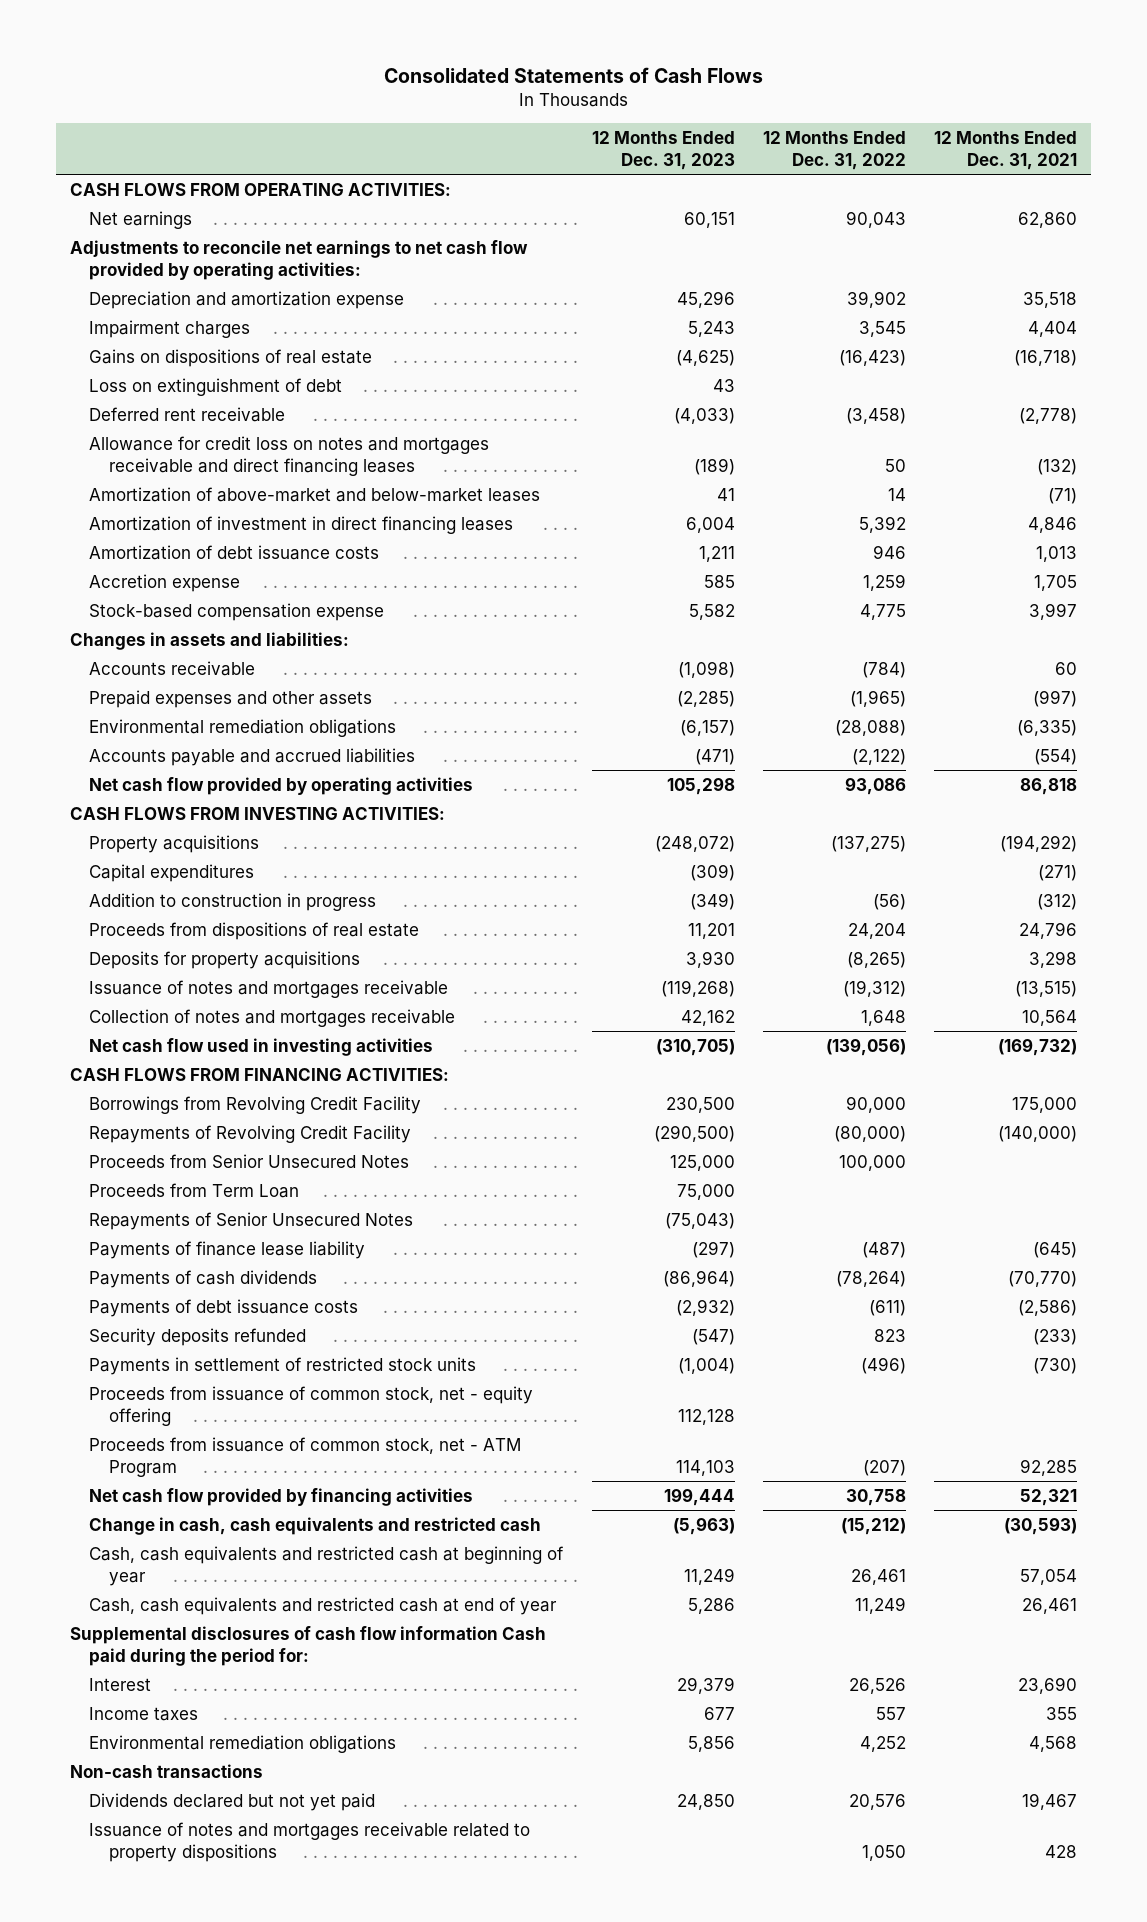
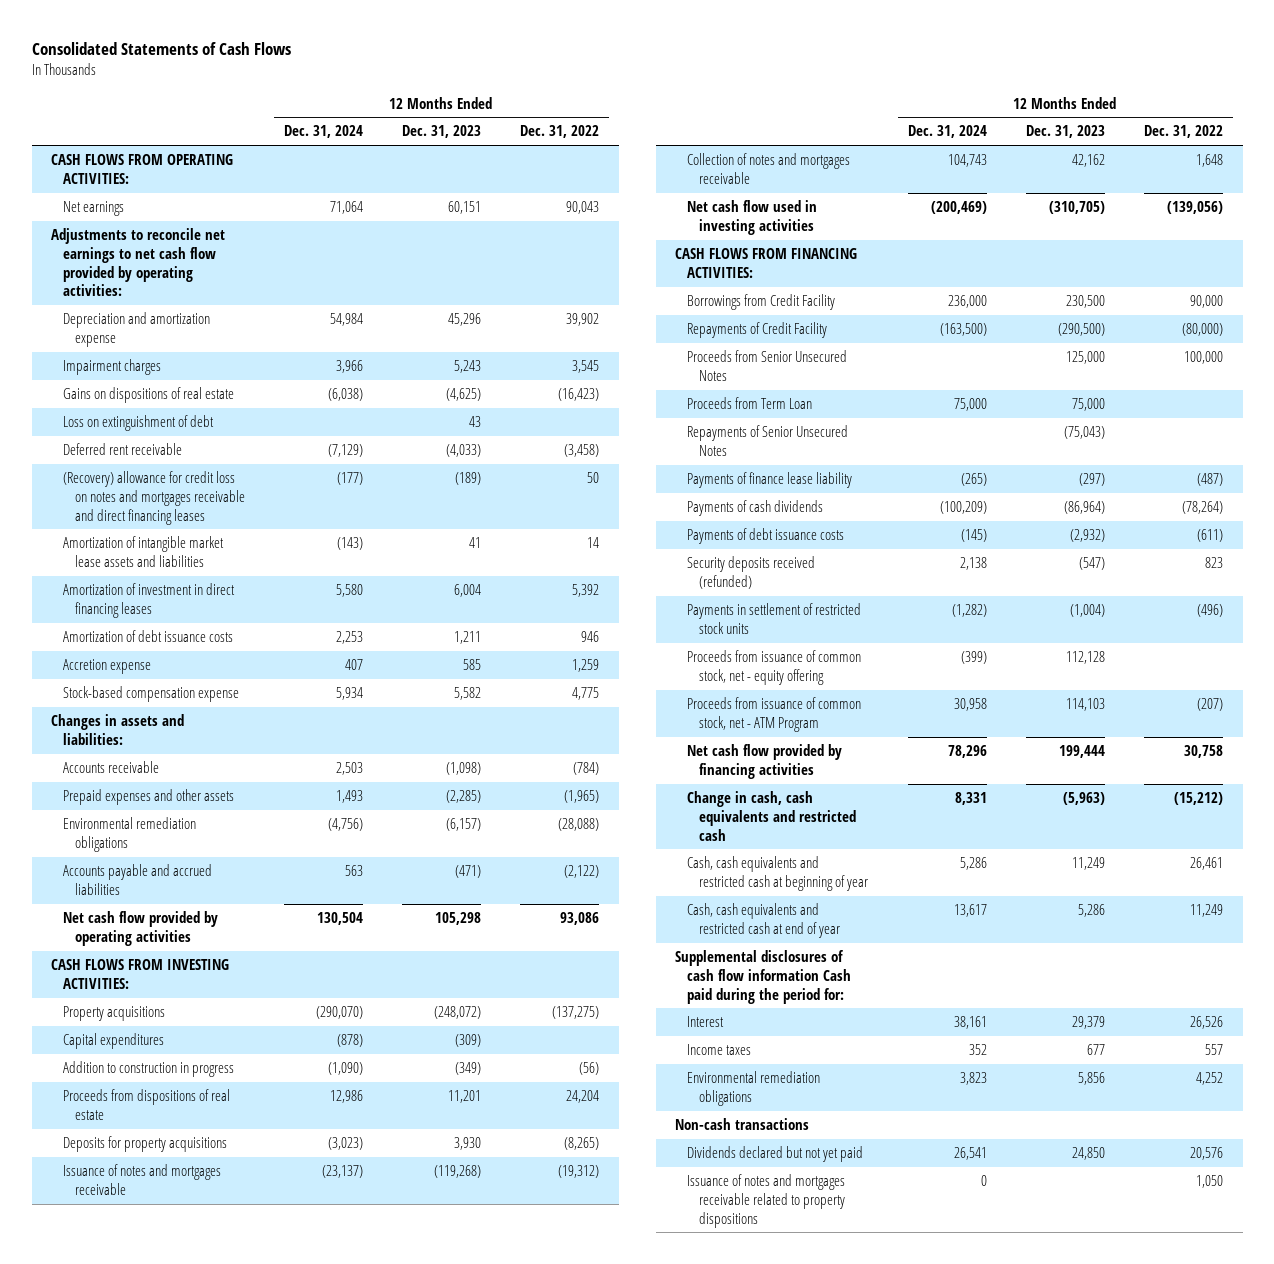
[934,130,1078,170] 12 Months Ended Dec. 31, 2021 -> none
none -> [283,125,363,139] Dec. 31, 2024
[89,435,490,476] Allowance for credit loss on notes and mortgages receivable and direct financing leases -> [62,471,245,525] (Recovery) allowance for credit loss on notes and mortgages receivable and direct financing leases
[89,486,541,502] Amortization of above-market and below-market leases -> [62,536,224,567] Amortization of intangible market lease assets and liabilities
[89,1095,422,1114] Borrowings from Revolving Credit Facility -> [686,294,835,311] Borrowings from Credit Facility
[89,1124,412,1143] Repayments of Revolving Credit Facility -> [686,322,827,339] Repayments of Credit Facility
[89,1327,307,1346] Security deposits refunded -> [686,556,815,589] Security deposits received (refunded)

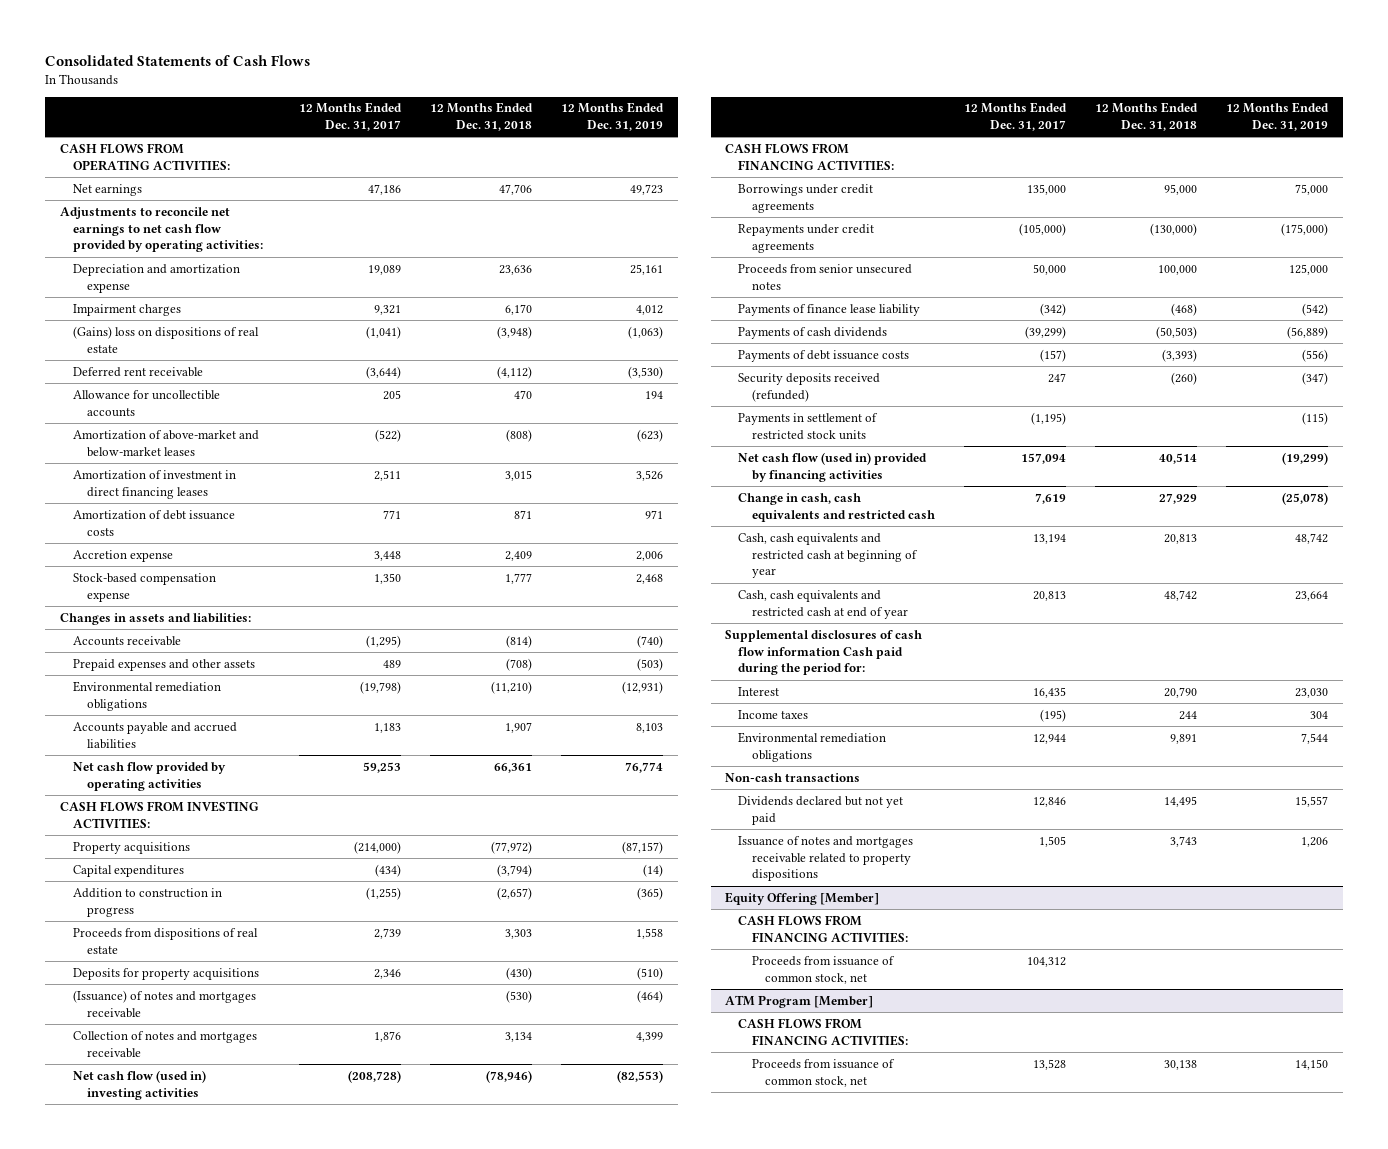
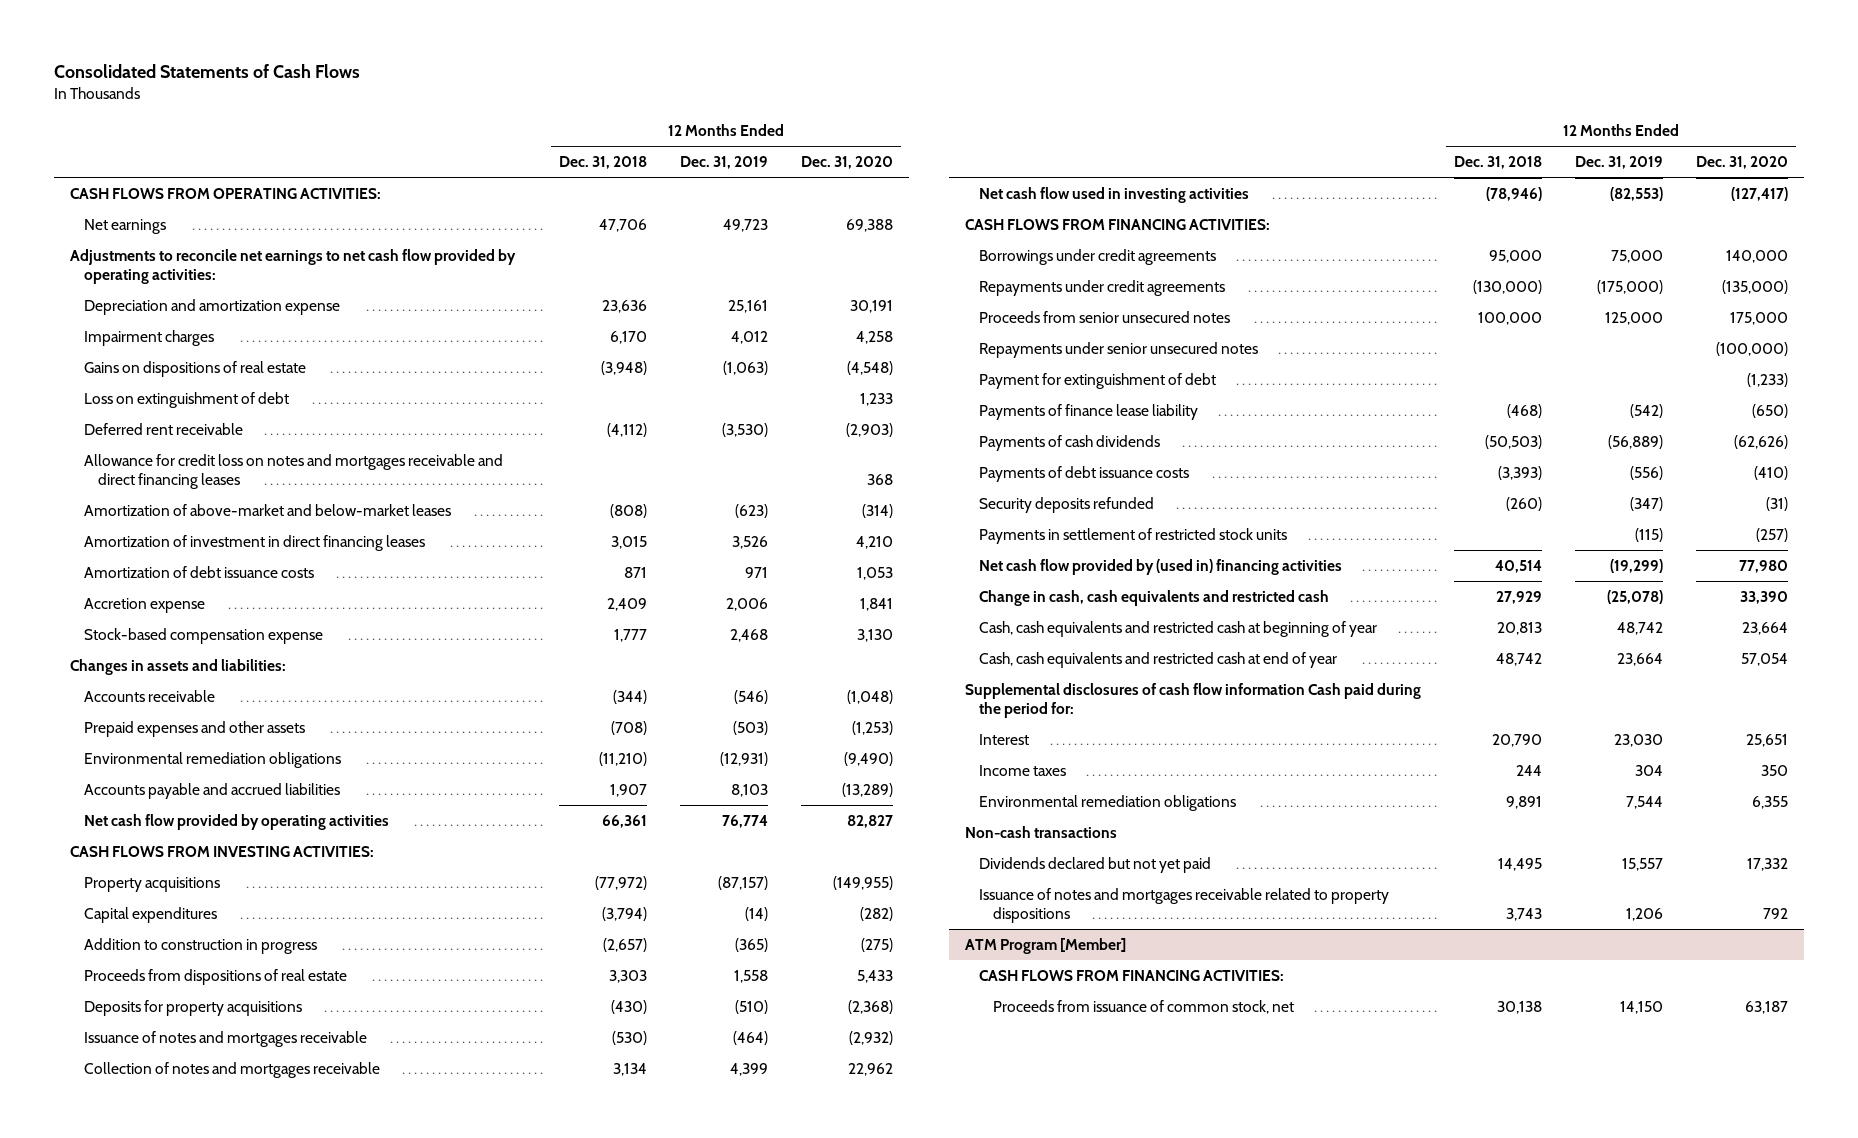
[298,102,402,132] 12 Months Ended Dec. 31, 2017 -> none
none -> [800,156,893,170] Dec. 31, 2020
[73,325,260,353] (Gains) loss on dispositions of real estate -> [84,361,307,378] Gains on dispositions of real estate
none -> [84,392,290,409] Loss on extinguishment of debt
[73,389,221,417] Allowance for uncollectible accounts -> none
none -> [84,454,504,490] Allowance for credit loss on notes and mortgages receivable and direct financing leases
[505,634,532,648] (814) -> [613,690,648,705] (344)
[637,634,664,648] (740) -> [734,690,769,705] (546)
[73,989,257,1018] (Issuance) of notes and mortgages receivable -> [84,1031,368,1048] Issuance of notes and mortgages receivable
[73,1069,207,1100] Net cash flow (used in) investing activities -> [979,187,1250,204] Net cash flow used in investing activities
none -> [979,342,1259,359] Repayments under senior unsecured notes
none -> [979,373,1217,390] Payment for extinguishment of debt
[738,372,881,402] Security deposits received (refunded) -> [979,497,1155,514] Security deposits refunded
[738,451,928,482] Net cash flow (used in) provided by financing activities -> [979,559,1343,576] Net cash flow provided by (used in) financing activities
[725,891,880,905] Equity Offering [Member] -> none
[738,914,908,943] CASH FLOWS FROM FINANCING ACTIVITIES: -> none
[751,955,895,984] Proceeds from issuance of common stock, net -> none

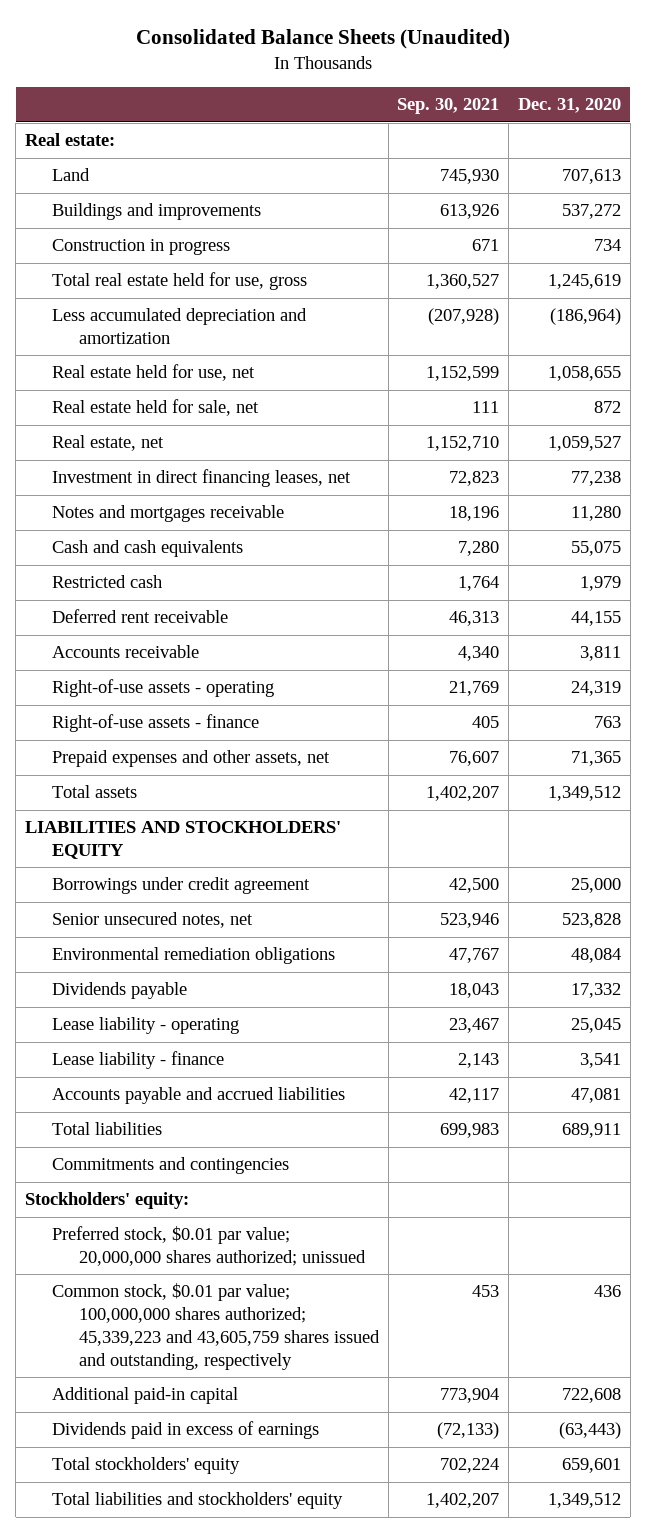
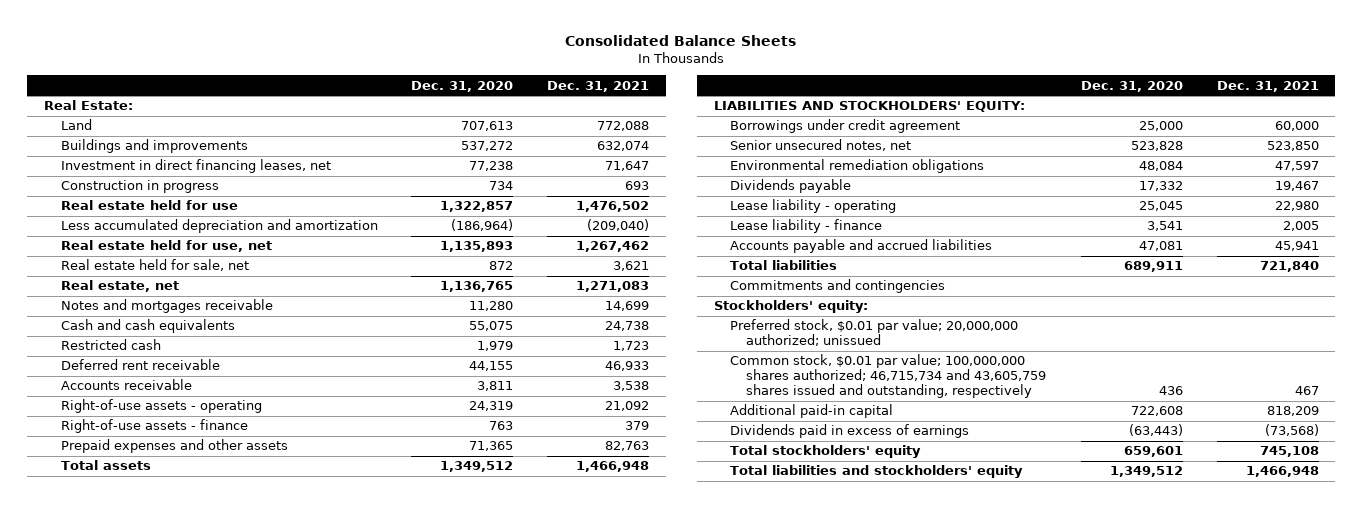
[135,29,510,50] Consolidated Balance Sheets (Unaudited) -> [565,35,797,47] Consolidated Balance Sheets
[397,98,500,115] Sep. 30, 2021 -> none
none -> [547,80,650,92] Dec. 31, 2021
[25,133,116,147] Real estate: -> [44,100,134,111] Real Estate:
[51,469,351,488] Investment in direct financing leases, net -> [60,159,331,174] Investment in direct financing leases, net
[51,272,307,291] Total real estate held for use, gross -> [60,200,238,211] Real estate held for use
[547,274,621,290] 1,245,619 -> [440,201,514,213] 1,322,857
[547,366,621,382] 1,058,655 -> [440,241,514,253] 1,135,893
[547,436,621,452] 1,059,527 -> [440,281,514,293] 1,136,765
[51,750,330,768] Prepaid expenses and other assets, net -> [60,439,288,454] Prepaid expenses and other assets
[25,821,342,860] LIABILITIES AND STOCKHOLDERS' EQUITY -> [713,101,1025,113] LIABILITIES AND STOCKHOLDERS' EQUITY:
[51,1226,366,1267] Preferred stock, $0.01 par value; 20,000,000 shares authorized; unissued -> [730,319,1019,347] Preferred stock, $0.01 par value; 20,000,000 authorized; unissued
[51,1283,380,1370] Common stock, $0.01 par value; 100,000,000 shares authorized; 45,339,223 and 43,605,759 shares issued and outstanding, respectively -> [730,354,1047,399] Common stock, $0.01 par value; 100,000,000 shares authorized; 46,715,734 and 43,605,759 shares issued and outstanding, respectively

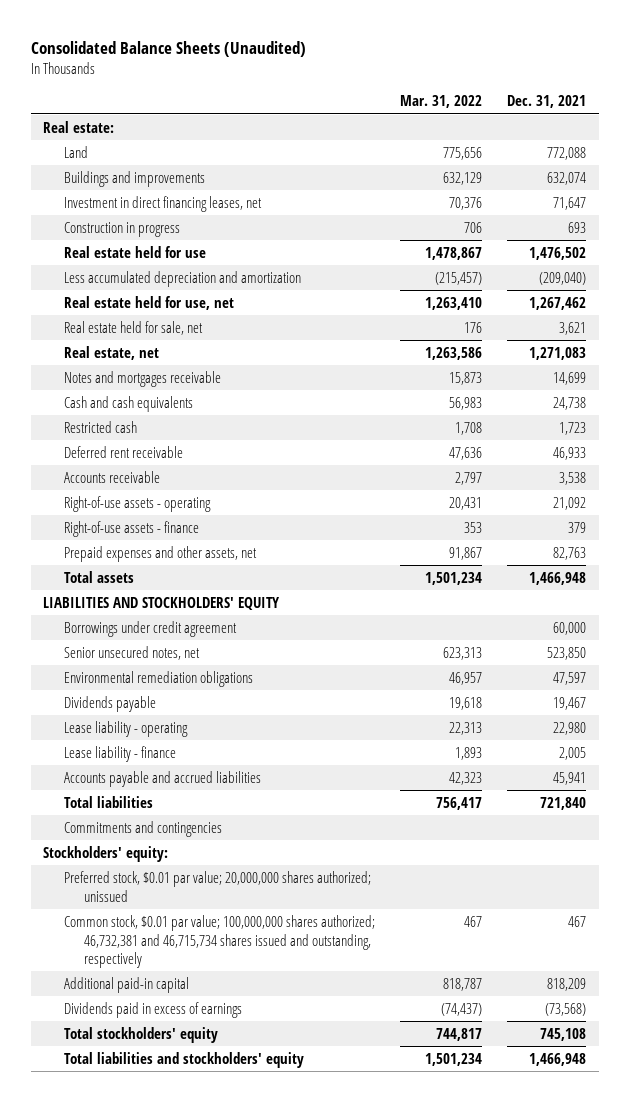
[565,35,797,47] Consolidated Balance Sheets -> [30,40,306,57] Consolidated Balance Sheets (Unaudited)
[411,80,514,92] Dec. 31, 2020 -> none
none -> [399,95,482,109] Mar. 31, 2022
[44,100,134,111] Real Estate: -> [43,120,115,133] Real estate:
[60,439,288,454] Prepaid expenses and other assets -> [63,545,257,562] Prepaid expenses and other assets, net
[713,101,1025,113] LIABILITIES AND STOCKHOLDERS' EQUITY: -> [43,596,281,610] LIABILITIES AND STOCKHOLDERS' EQUITY
[730,319,1019,347] Preferred stock, $0.01 par value; 20,000,000 authorized; unissued -> [63,870,371,902] Preferred stock, $0.01 par value; 20,000,000 shares authorized; unissued
[730,354,1047,399] Common stock, $0.01 par value; 100,000,000 shares authorized; 46,715,734 and 43,605,759 shares issued and outstanding, respectively -> [63,914,375,969] Common stock, $0.01 par value; 100,000,000 shares authorized; 46,732,381 and 46,715,734 shares issued and outstanding, respectively

